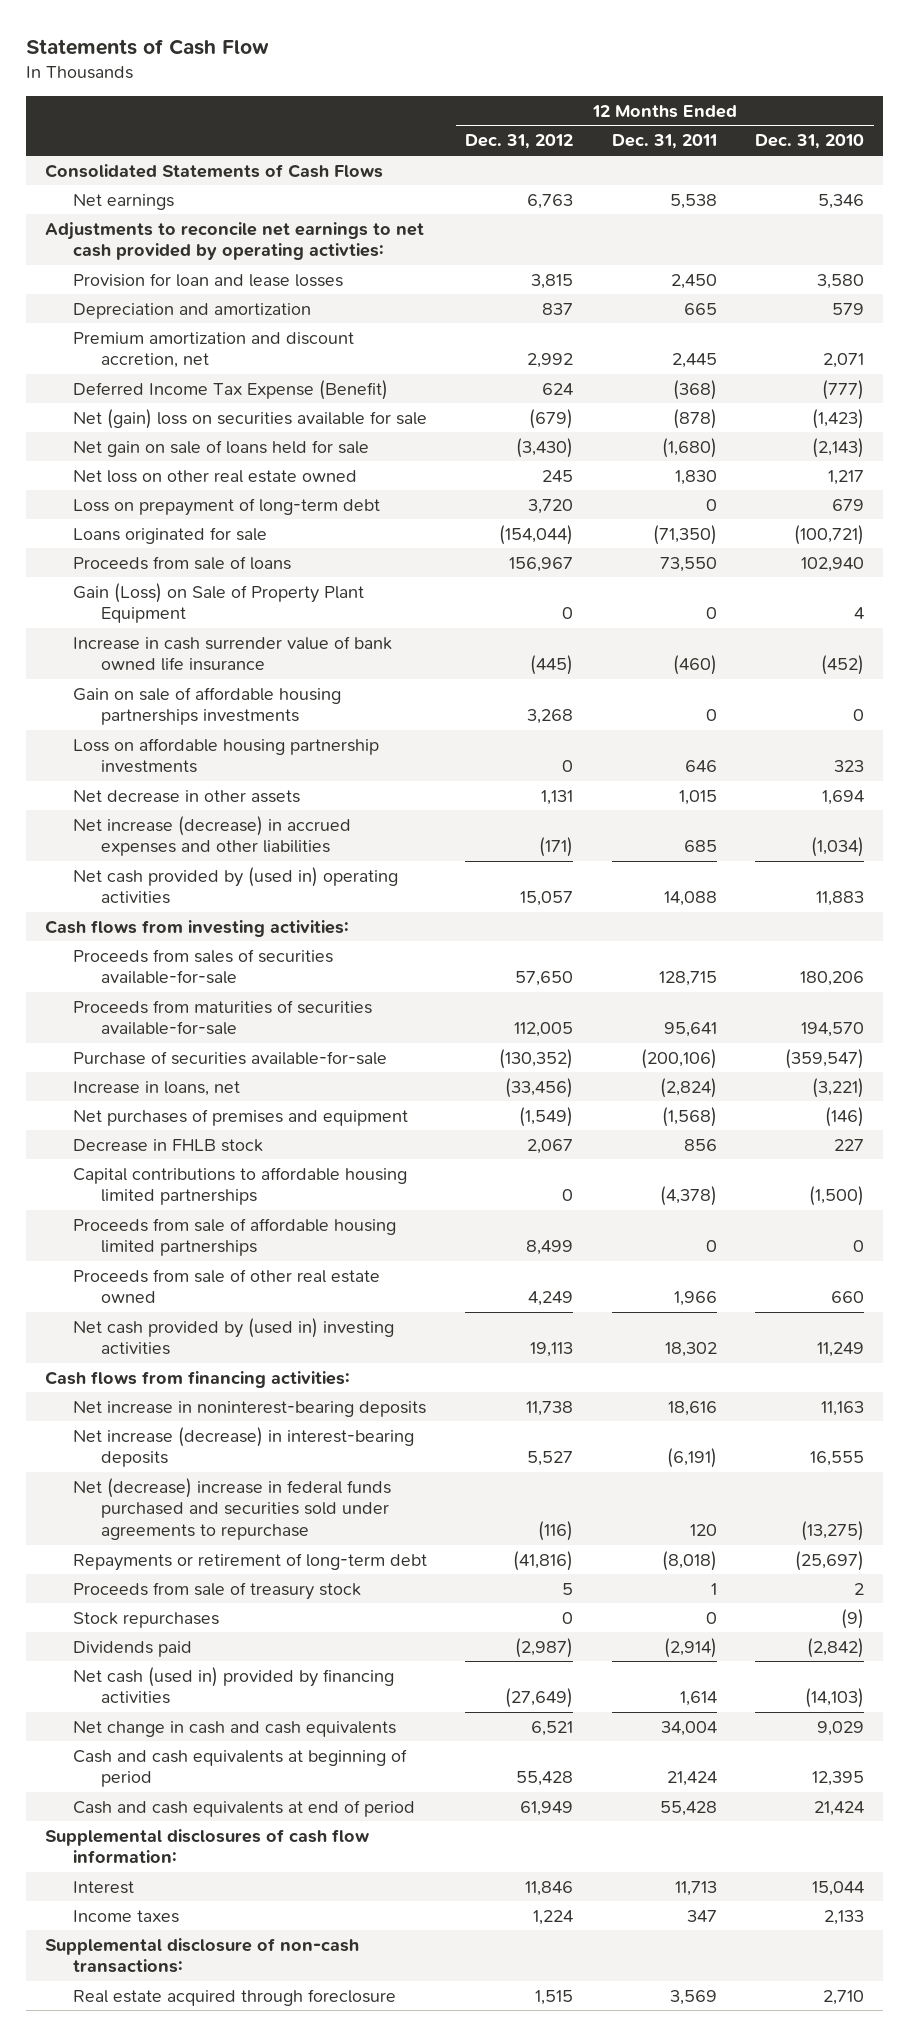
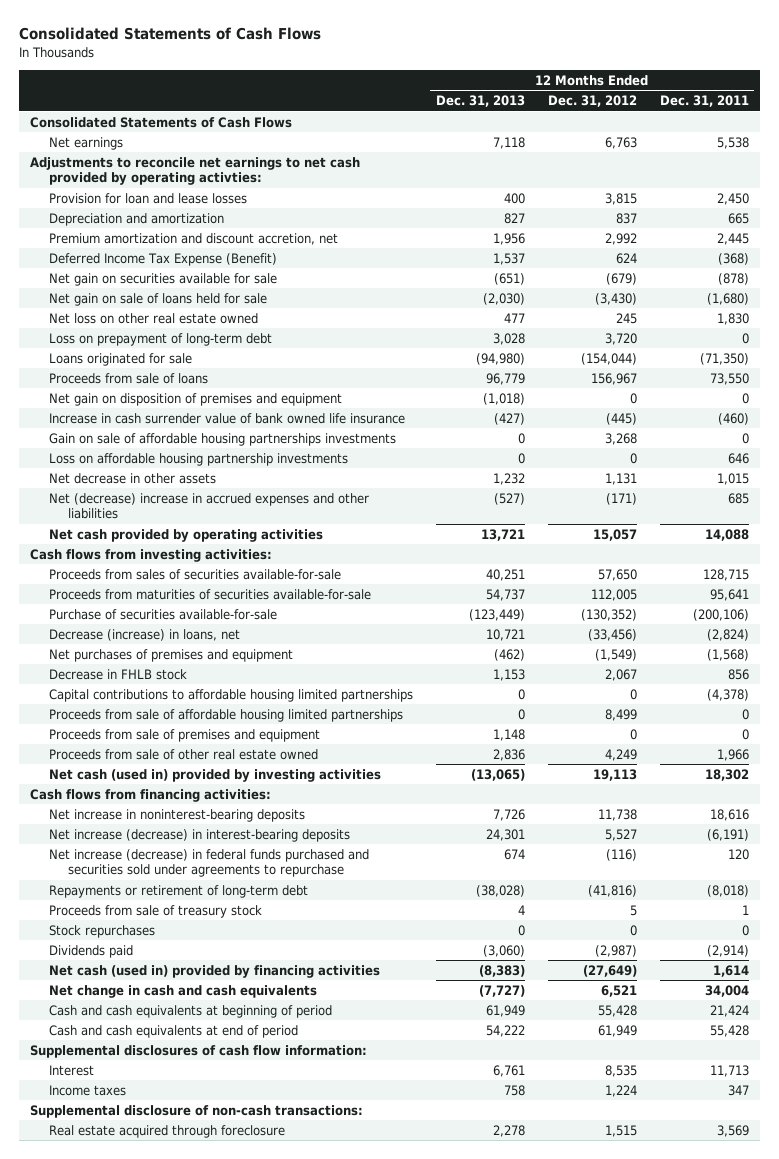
[25,38,269,55] Statements of Cash Flow -> [18,27,321,41] Consolidated Statements of Cash Flows
[754,134,864,150] Dec. 31, 2010 -> none
none -> [435,95,525,108] Dec. 31, 2013
[73,408,428,429] Net (gain) loss on securities available for sale -> [48,273,277,287] Net gain on securities available for sale
[73,582,365,624] Gain (Loss) on Sale of Property Plant Equipment -> [48,393,342,407] Net gain on disposition of premises and equipment
[73,815,352,857] Net increase (decrease) in accrued expenses and other liabilities -> [48,493,369,520] Net (decrease) increase in accrued expenses and other liabilities
[73,866,399,905] Net cash provided by (used in) operating activities -> [48,529,323,543] Net cash provided by operating activities
[73,1080,241,1096] Increase in loans, net -> [48,629,240,642] Decrease (increase) in loans, net
none -> [48,729,320,743] Proceeds from sale of premises and equipment
[73,1317,395,1356] Net cash provided by (used in) investing activities -> [48,769,381,783] Net cash (used in) provided by investing activities
[73,1477,392,1541] Net (decrease) increase in federal funds purchased and securities sold under agreements to repurchase -> [48,849,369,878] Net increase (decrease) in federal funds purchased and securities sold under agreements to repurchase
[525,1880,574,1896] 11,846 -> [604,1065,637,1078] 8,535

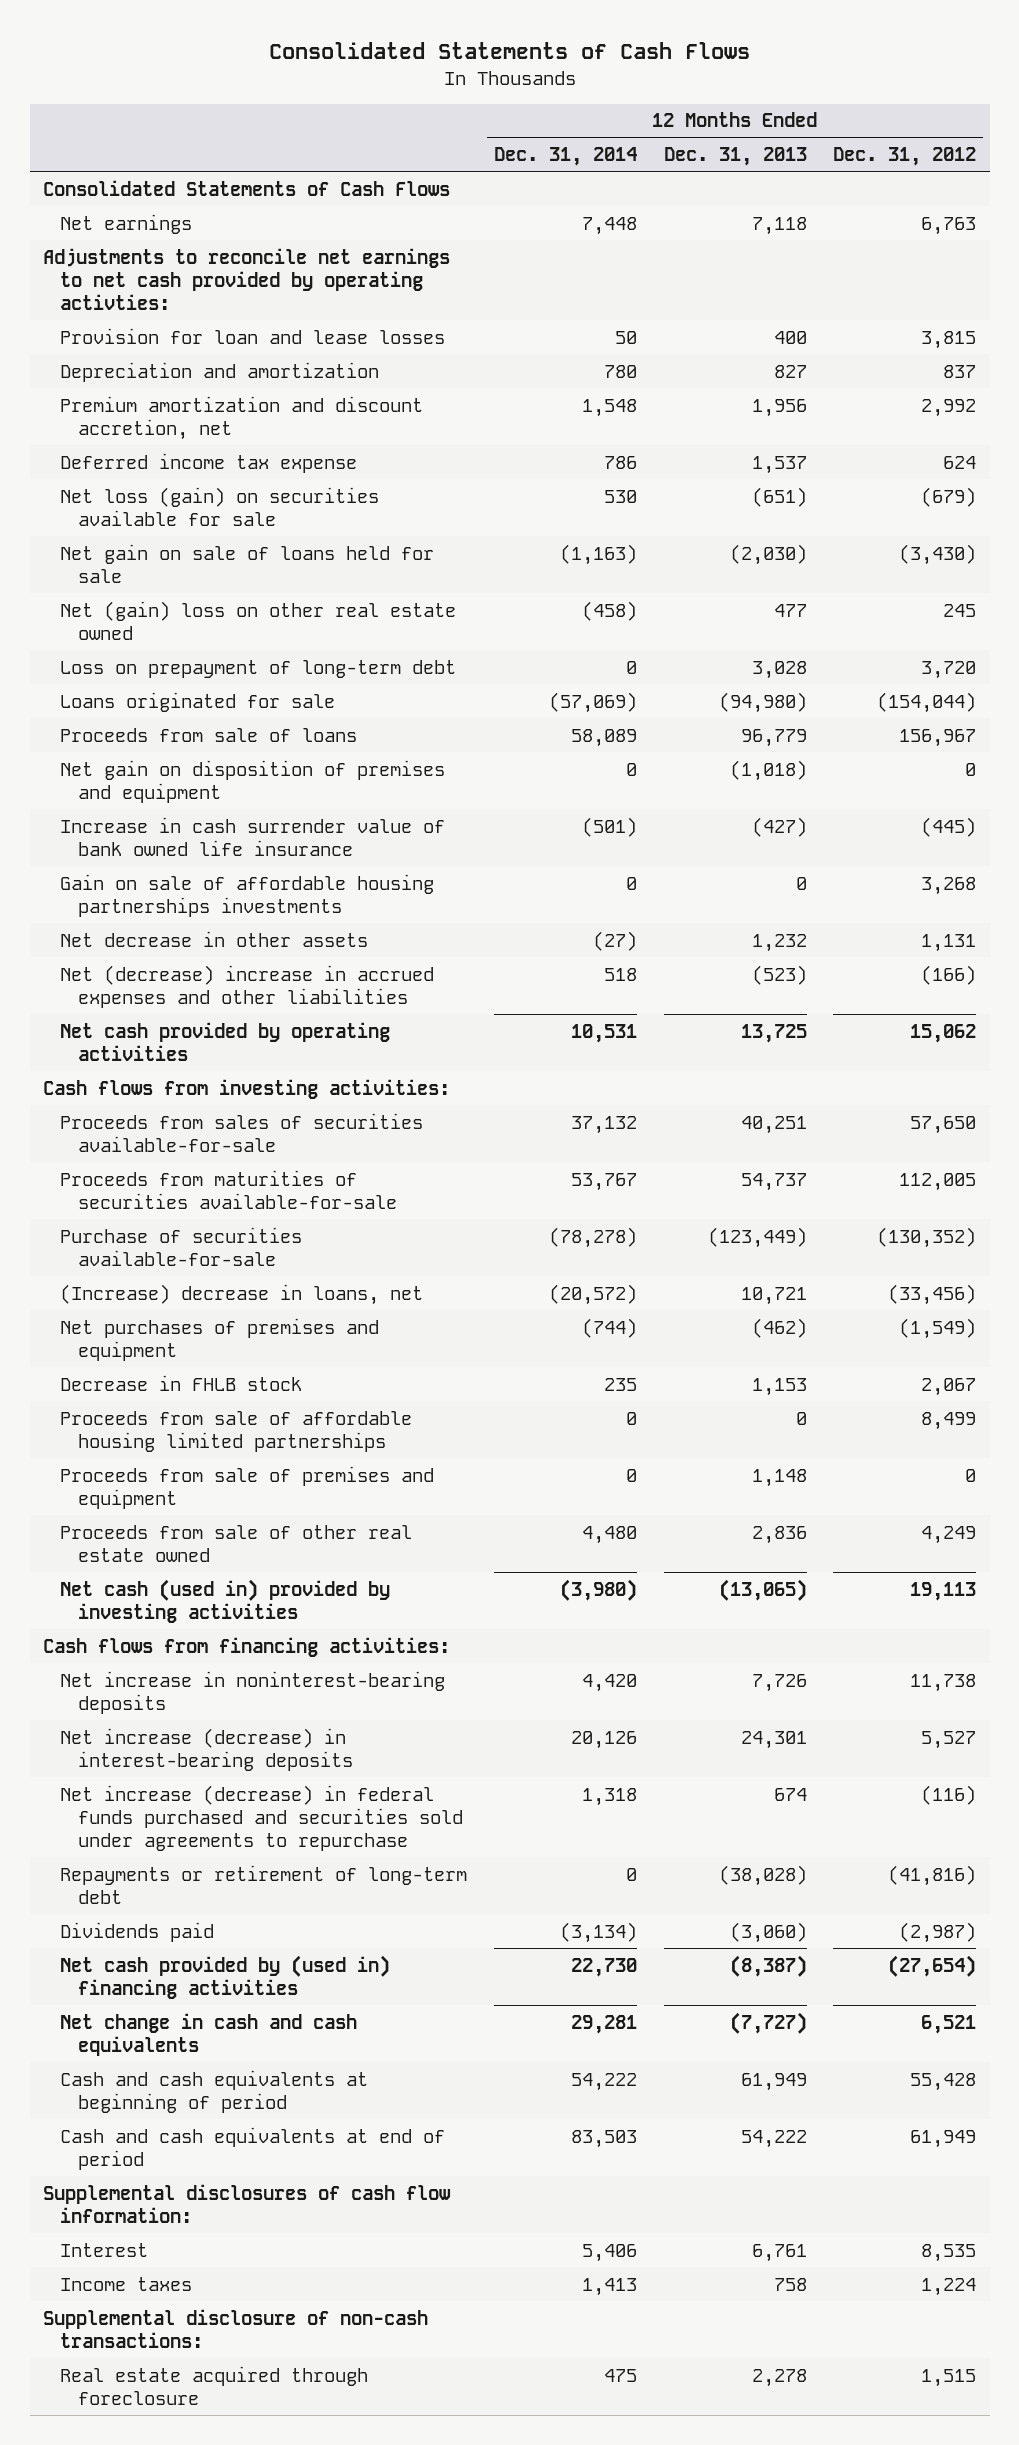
[659,95,749,108] Dec. 31, 2011 -> none
none -> [493,146,637,166] Dec. 31, 2014
[48,253,277,267] Deferred Income Tax Expense (Benefit) -> [60,452,358,473] Deferred income tax expense
[48,273,277,287] Net gain on securities available for sale -> [60,486,380,526] Net loss (gain) on securities available for sale
[48,313,258,325] Net loss on other real estate owned -> [60,600,457,640] Net (gain) loss on other real estate owned
[48,453,348,467] Loss on affordable housing partnership investments -> none
[493,493,525,506] (527) -> [751,964,807,985] (523)
[605,493,637,506] (171) -> [921,964,977,985] (166)
[480,529,525,542] 13,721 -> [740,1023,807,1043] 13,725
[592,529,637,542] 15,057 -> [910,1023,977,1043] 15,062
[48,629,240,642] Decrease (increase) in loans, net -> [60,1283,424,1305] (Increase) decrease in loans, net
[48,689,413,703] Capital contributions to affordable housing limited partnerships -> none
[48,905,262,919] Proceeds from sale of treasury stock -> none
[48,925,155,939] Stock repurchases -> none
[48,965,380,979] Net cash (used in) provided by financing activities -> [60,1954,391,1999] Net cash provided by (used in) financing activities
[478,965,525,978] (8,383) -> [729,1954,807,1977] (8,387)
[582,965,637,978] (27,649) -> [888,1954,977,1977] (27,654)

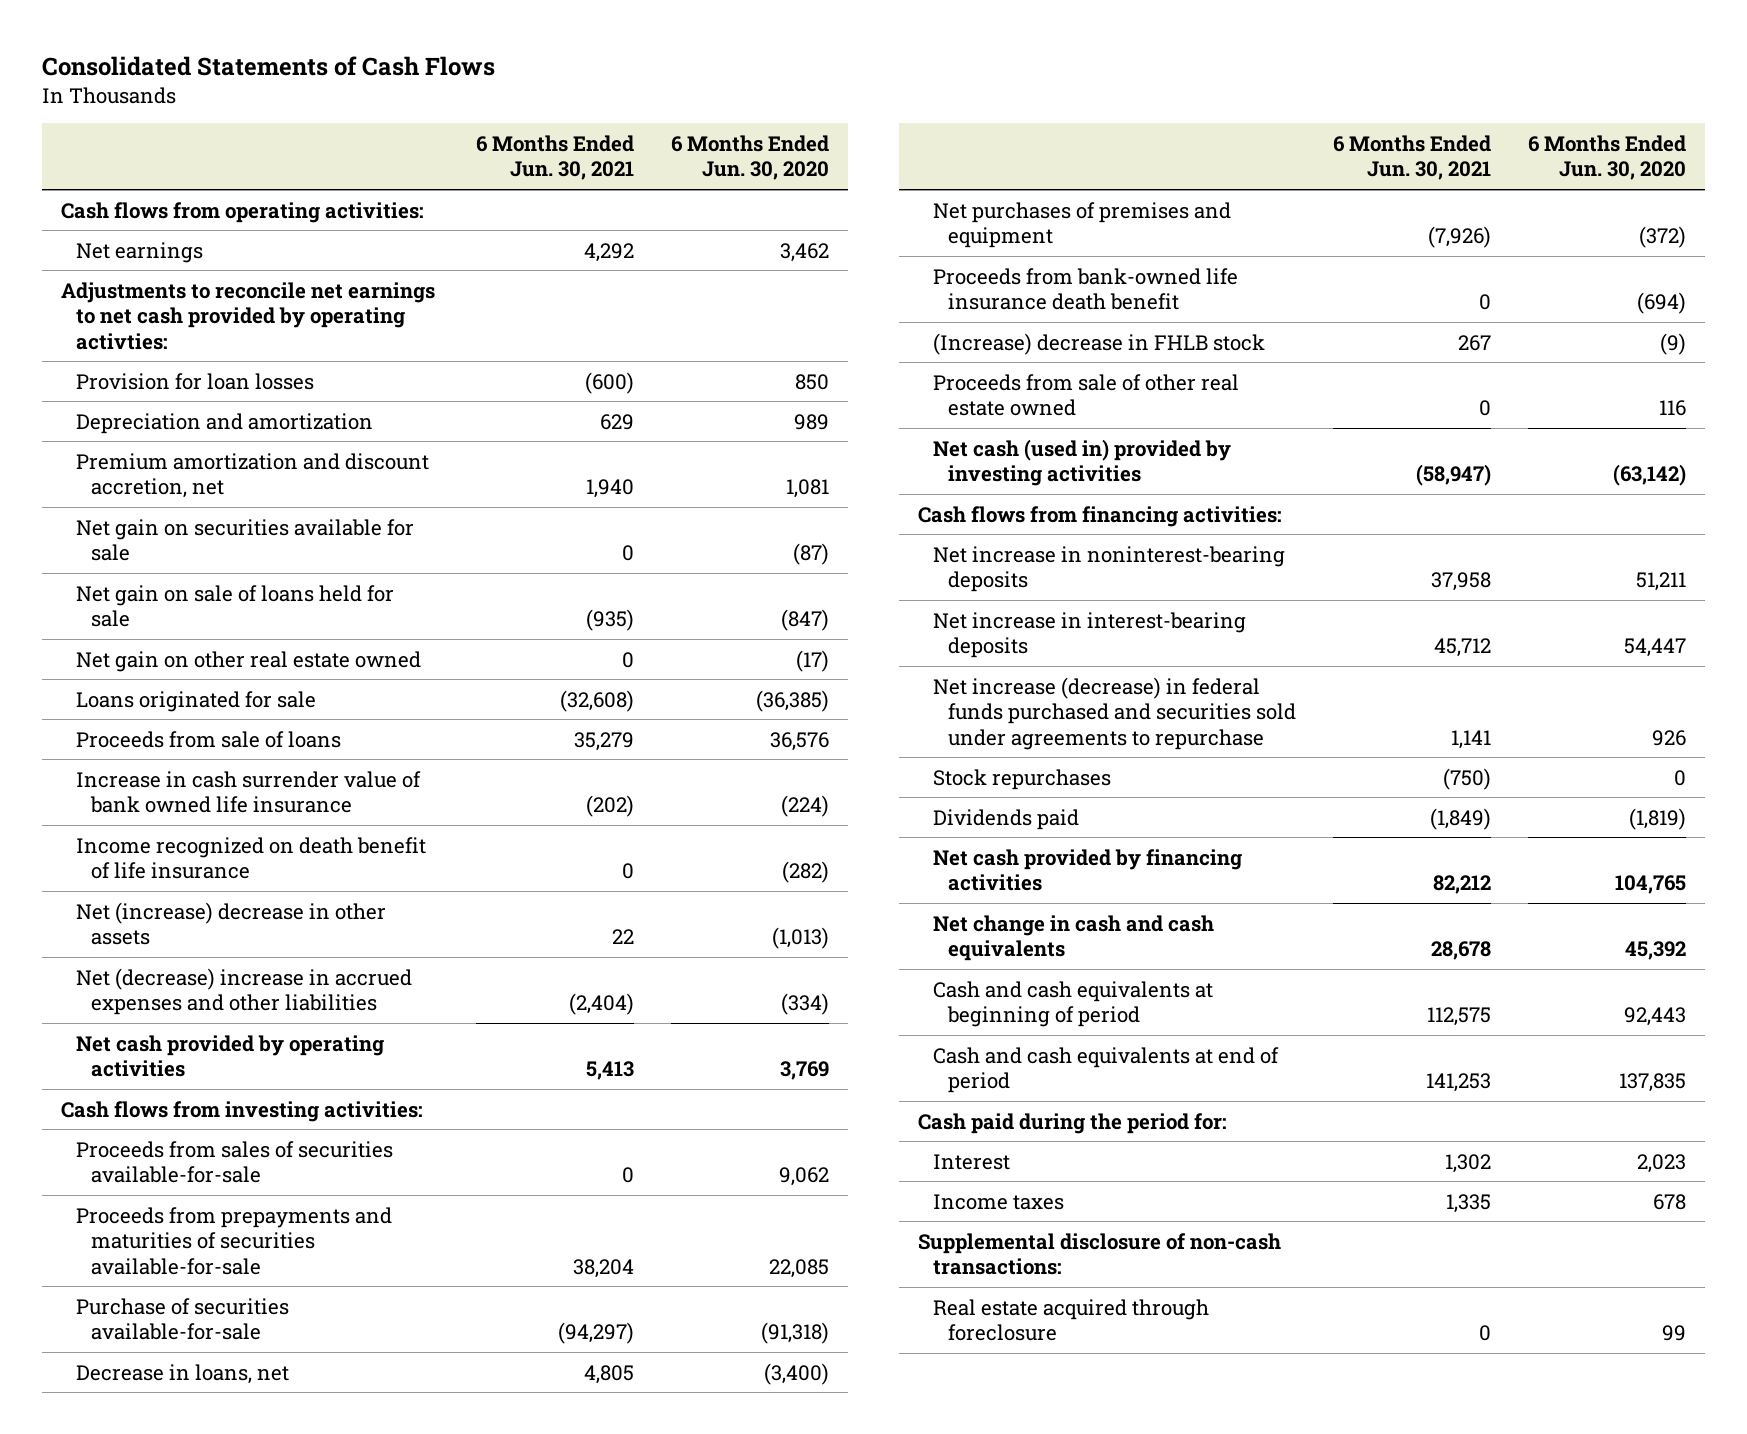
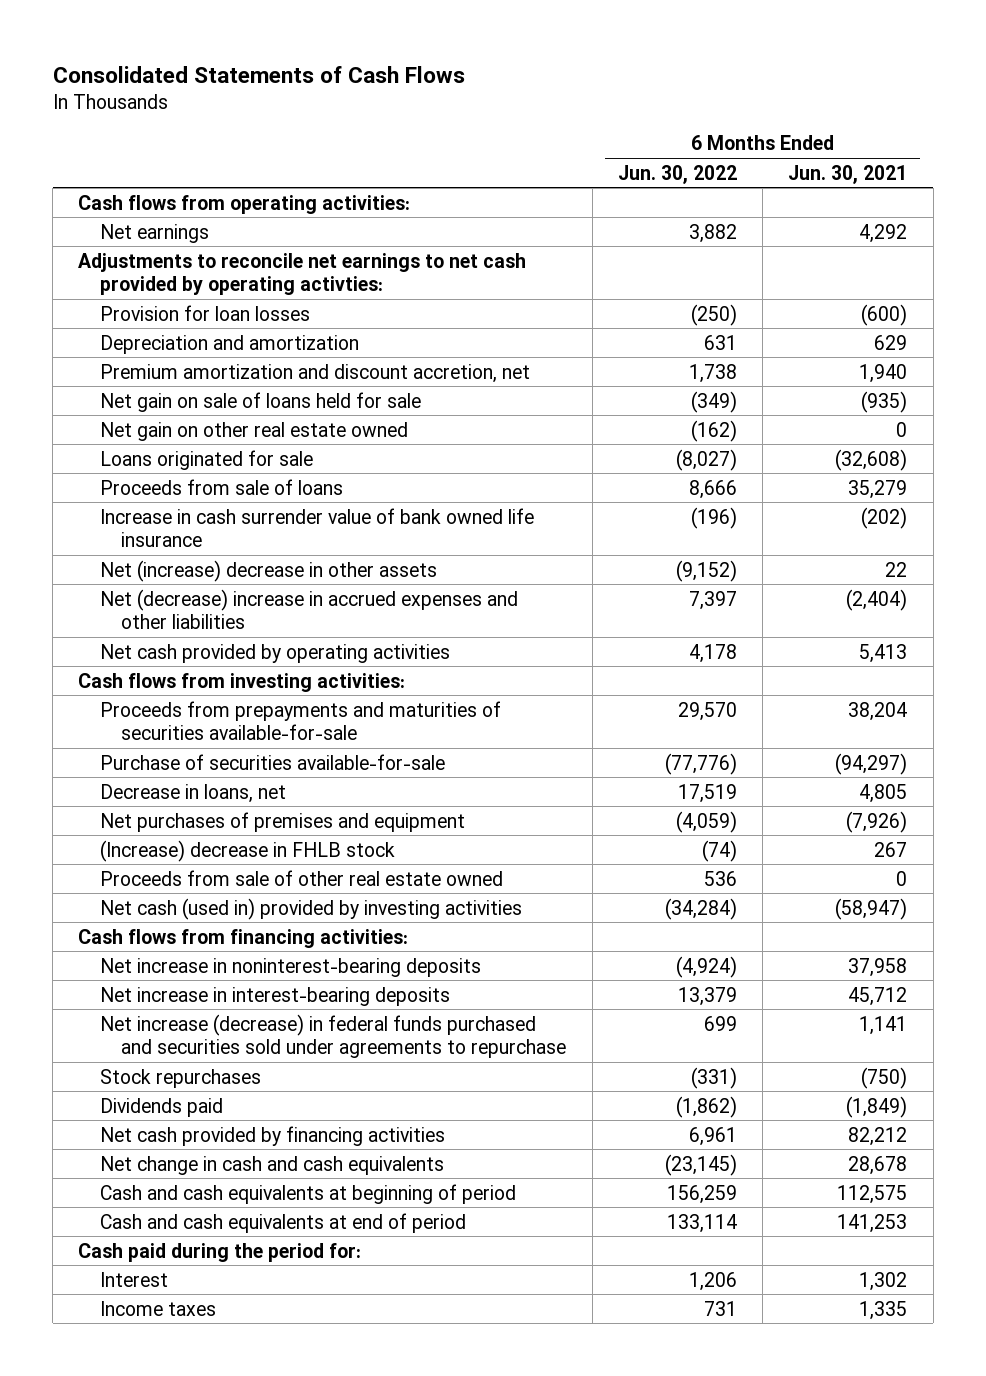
[670,134,829,181] 6 Months Ended Jun. 30, 2020 -> none
none -> [617,164,737,184] Jun. 30, 2022
[75,518,414,562] Net gain on securities available for sale -> none
[75,836,426,880] Income recognized on death benefit of life insurance -> none
[75,1140,393,1184] Proceeds from sales of securities available-for-sale -> none
[932,267,1238,311] Proceeds from bank-owned life insurance death benefit -> none
[918,1232,1282,1276] Supplemental disclosure of non-cash transactions: -> none
[932,1298,1209,1342] Real estate acquired through foreclosure -> none

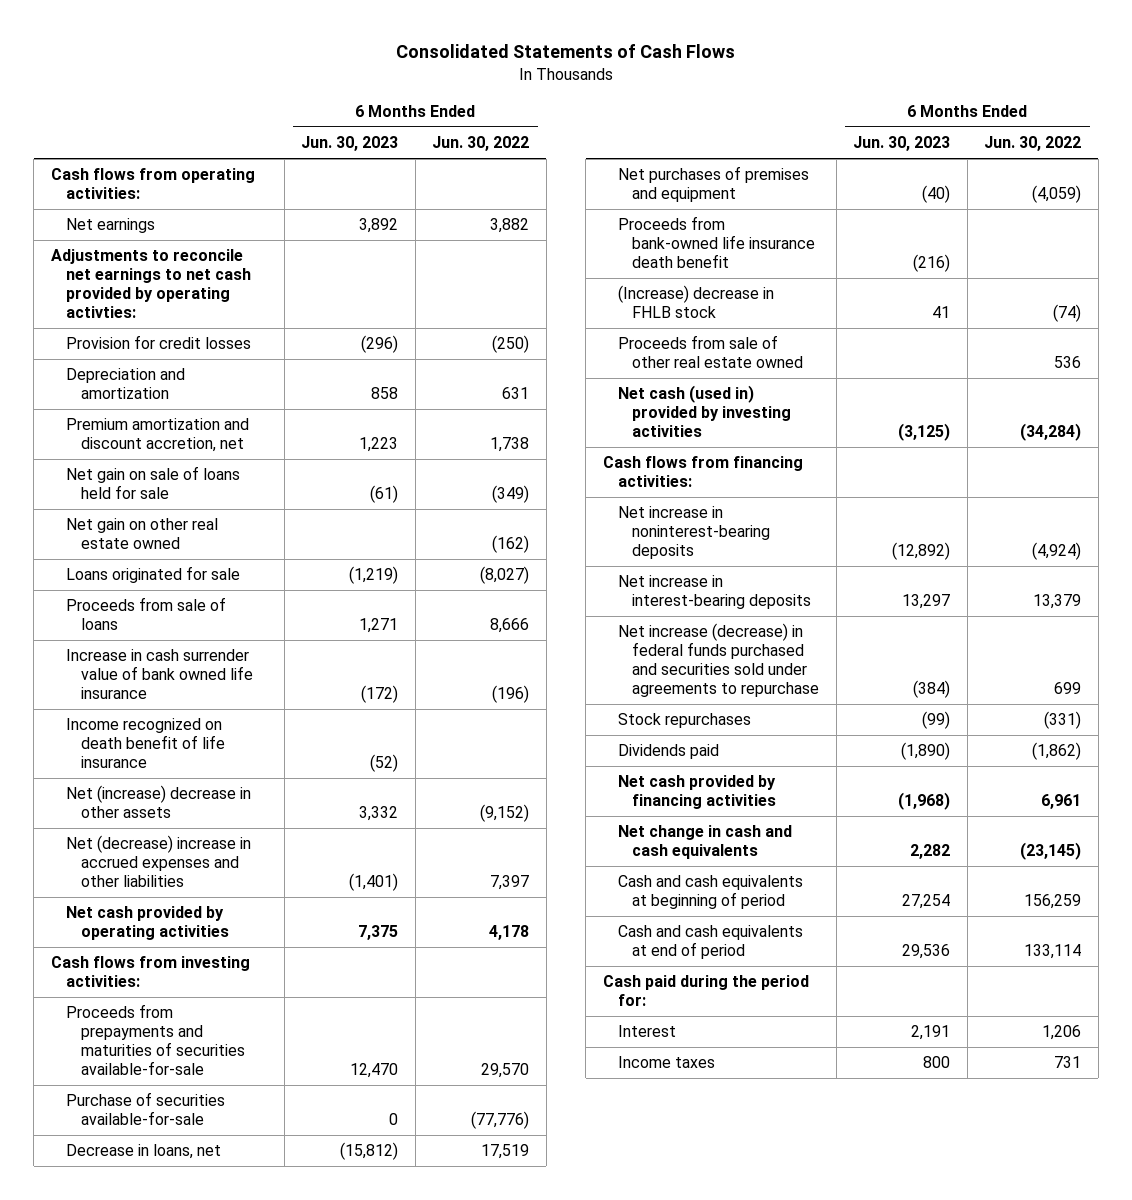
[788,164,908,184] Jun. 30, 2021 -> none
none -> [301,136,399,152] Jun. 30, 2023
[99,304,310,321] Provision for loan losses -> [65,335,251,350] Provision for credit losses
none -> [65,718,225,768] Income recognized on death benefit of life insurance
none -> [617,216,816,268] Proceeds from bank-owned life insurance death benefit

